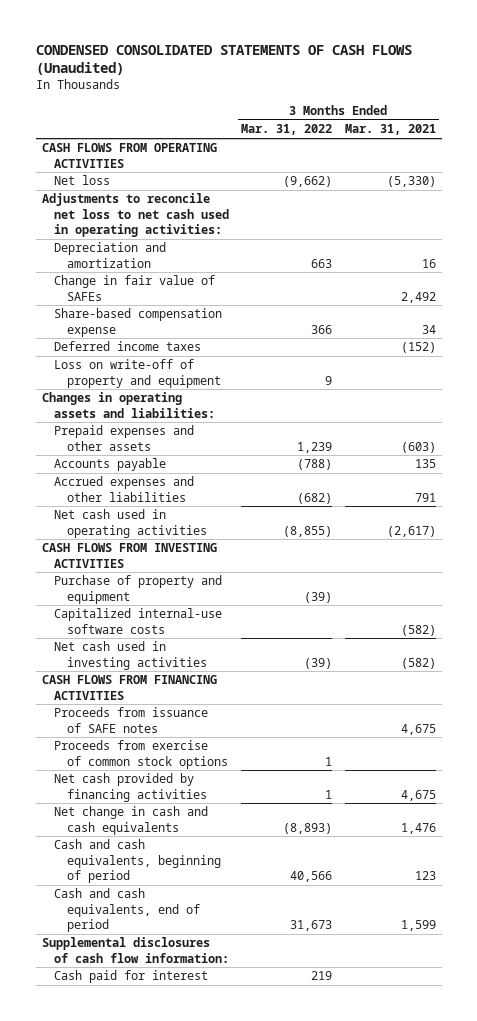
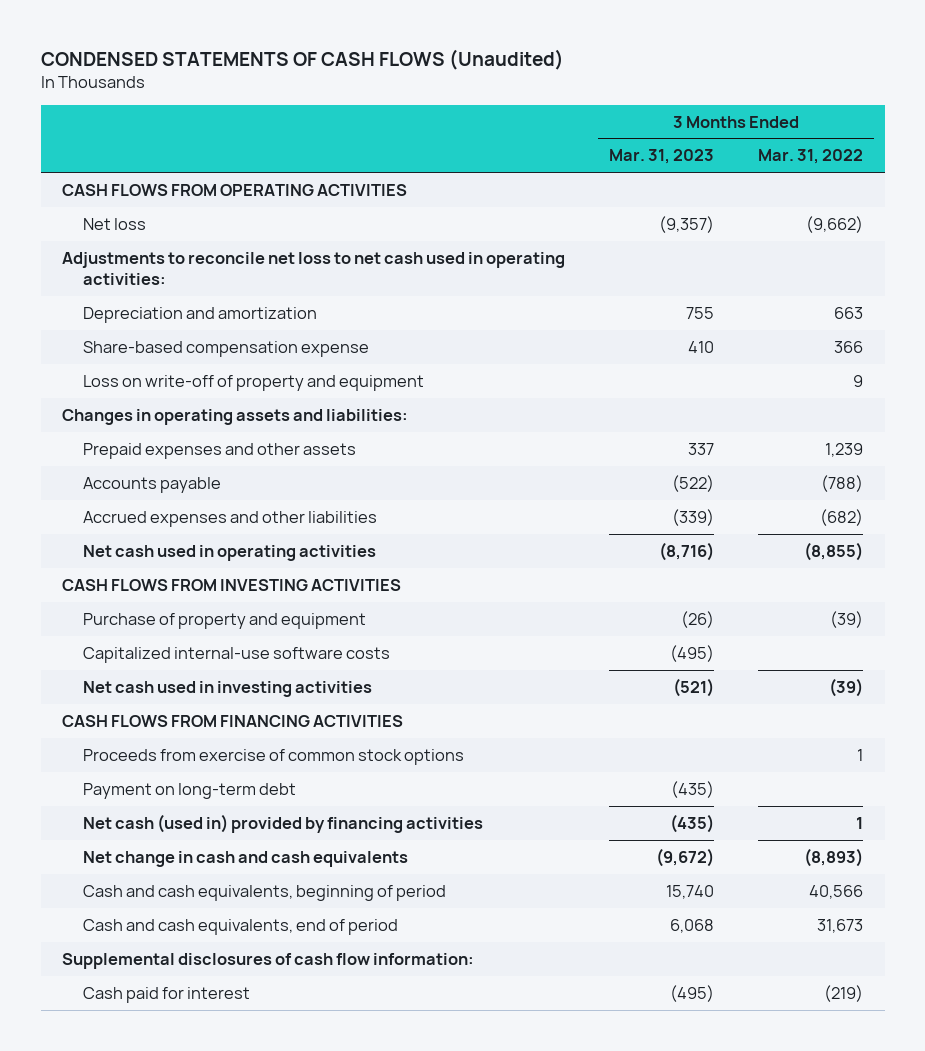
[35,44,412,76] CONDENSED CONSOLIDATED STATEMENTS OF CASH FLOWS (Unaudited) -> [40,49,564,71] CONDENSED STATEMENTS OF CASH FLOWS (Unaudited)
[344,124,436,136] Mar. 31, 2021 -> none
none -> [609,149,715,165] Mar. 31, 2023
[54,275,216,301] Change in fair value of SAFEs -> none
[54,341,202,352] Deferred income taxes -> none
[54,707,209,733] Proceeds from issuance of SAFE notes -> none
none -> [83,782,297,799] Payment on long-term debt
[54,773,207,802] Net cash provided by financing activities -> [83,813,484,833] Net cash (used in) provided by financing activities
[311,971,333,981] 219 -> [824,984,864,1002] (219)

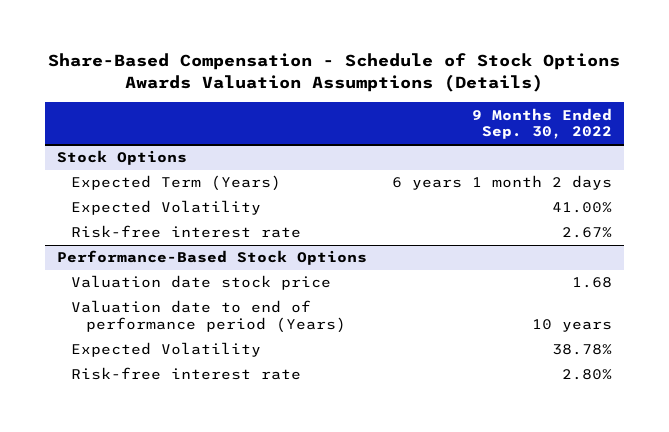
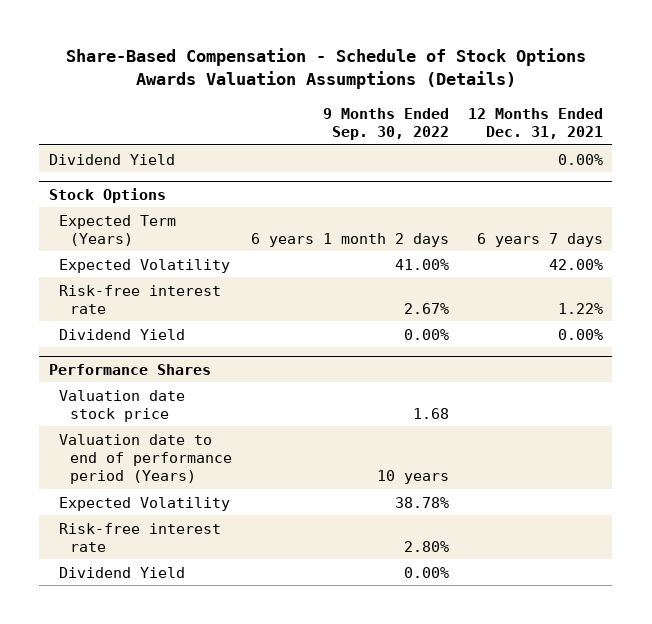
none -> [467,107,603,140] 12 Months Ended Dec. 31, 2021
none -> [48,153,175,165] Dividend Yield
none -> [59,328,186,340] Dividend Yield
[57,250,368,266] Performance-Based Stock Options -> [48,363,211,375] Performance Shares
none -> [59,566,186,578] Dividend Yield

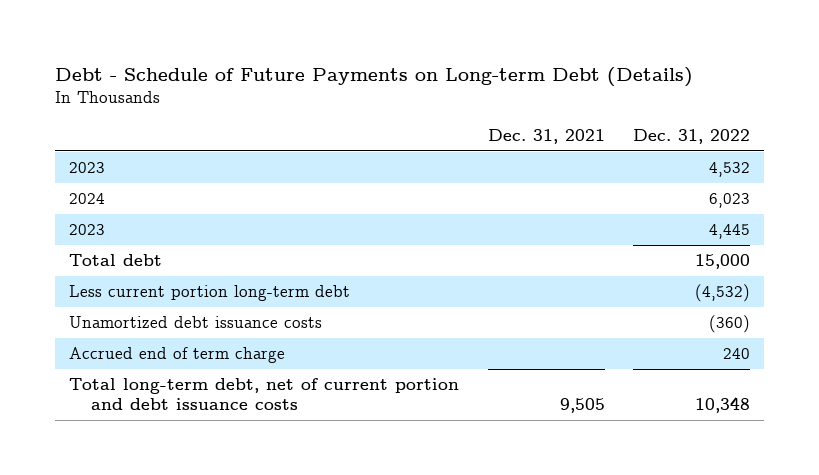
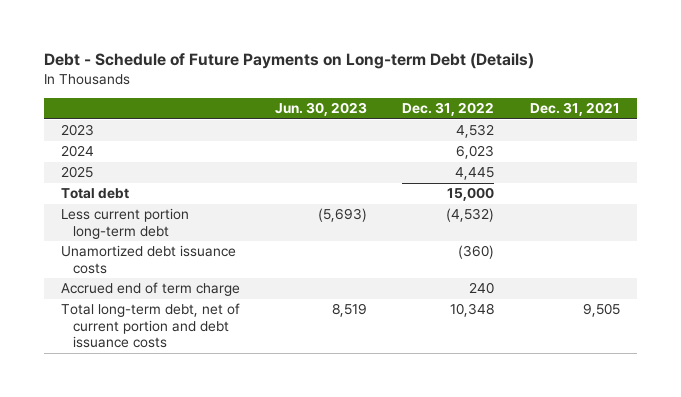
none -> [275,102,368,117] Jun. 30, 2023
[69,224,106,236] 2023 -> [61,166,94,179] 2025

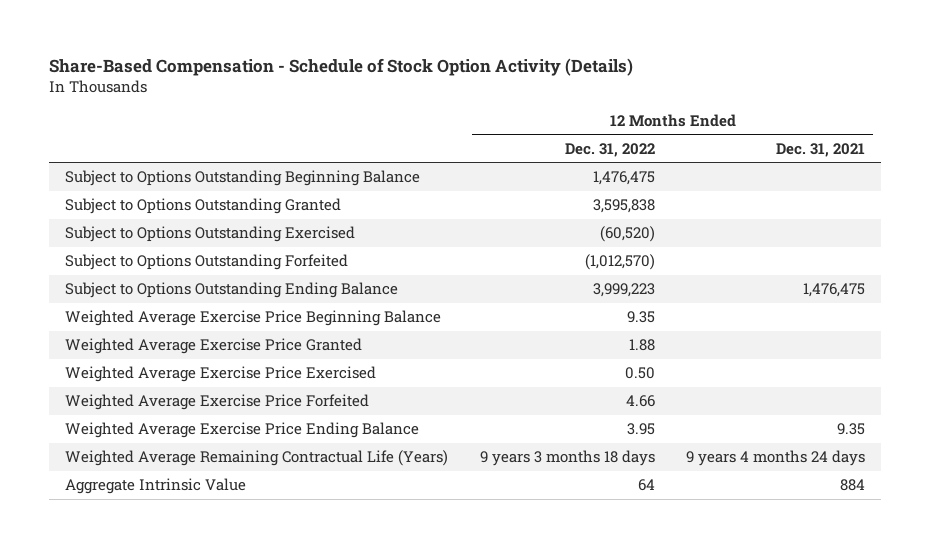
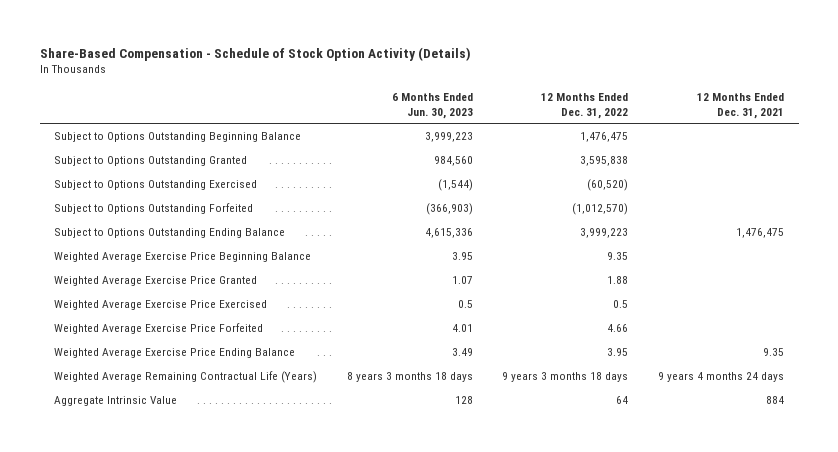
none -> [391,92,473,119] 6 Months Ended Jun. 30, 2023
[624,367,655,380] 0.50 -> [613,299,629,308] 0.5

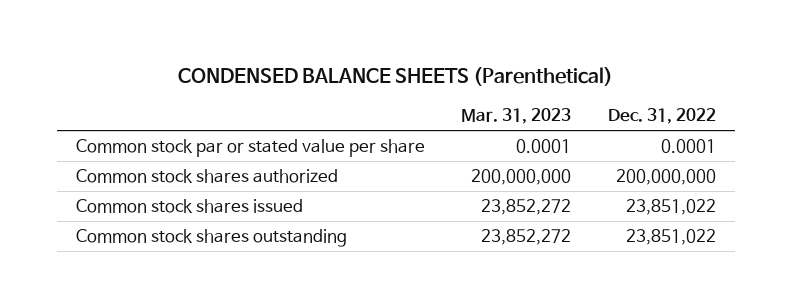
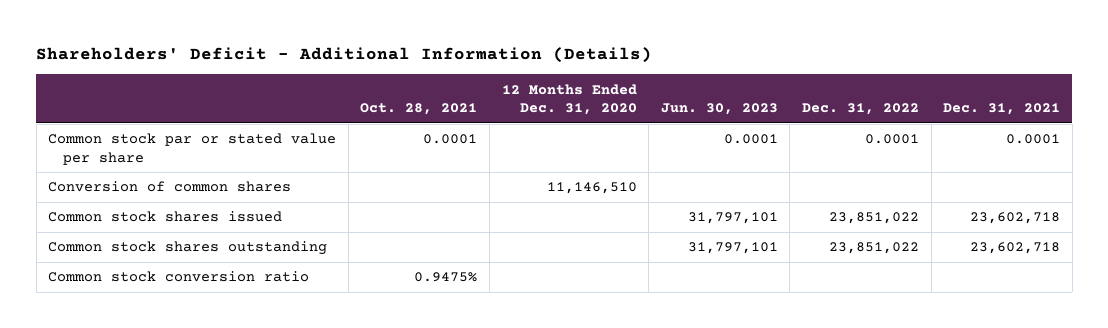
[177,67,613,87] CONDENSED BALANCE SHEETS (Parenthetical) -> [36,47,653,64] Shareholders' Deficit - Additional Information (Details)
[461,108,572,125] Mar. 31, 2023 -> none
none -> [360,103,478,116] Oct. 28, 2021
none -> [501,83,637,116] 12 Months Ended Dec. 31, 2020
none -> [660,103,778,116] Jun. 30, 2023
none -> [943,103,1061,116] Dec. 31, 2021
[75,168,338,183] Common stock shares authorized -> none
none -> [48,181,292,193] Conversion of common shares
none -> [48,271,310,283] Common stock conversion ratio

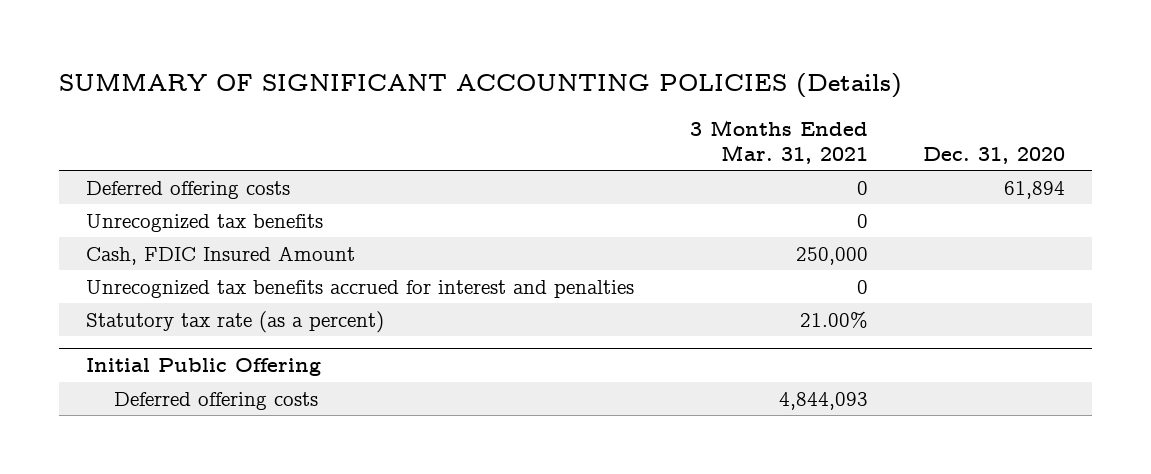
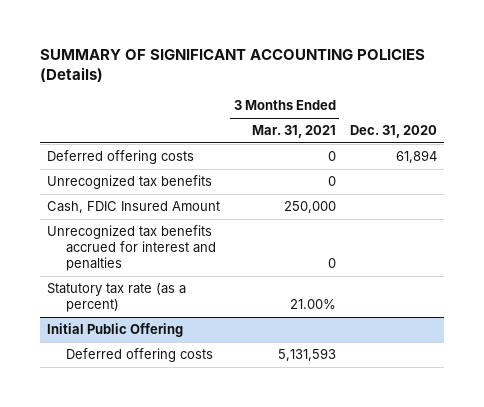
[778,391,868,410] 4,844,093 -> [277,348,336,362] 5,131,593

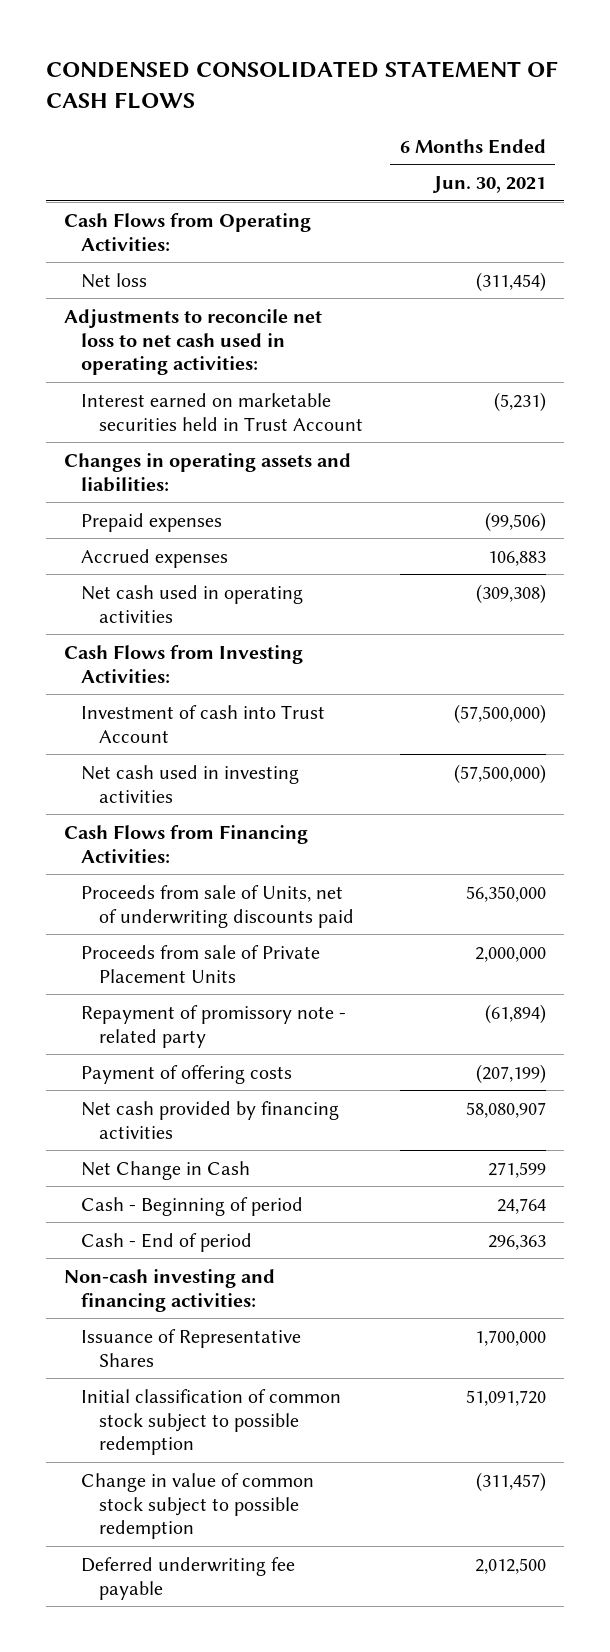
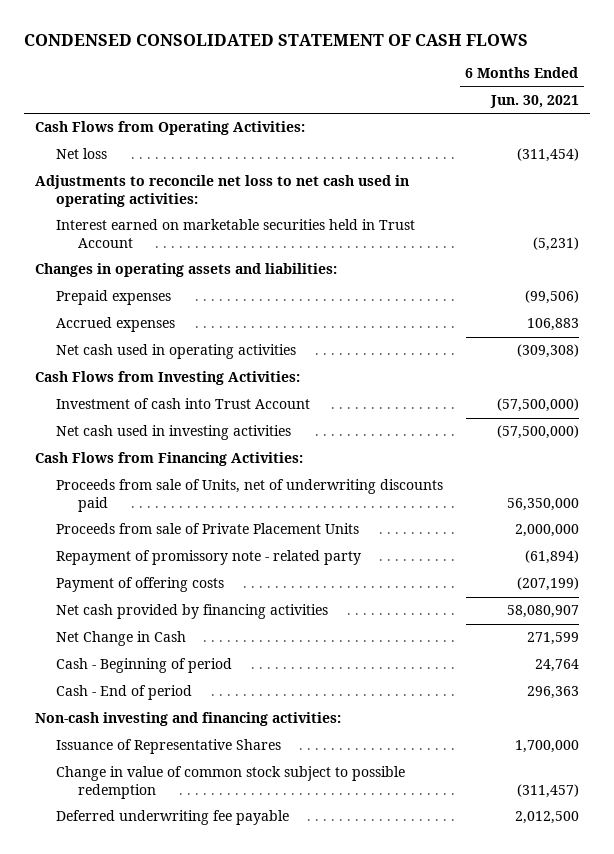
[81,1388,342,1456] Initial classification of common stock subject to possible redemption -> none

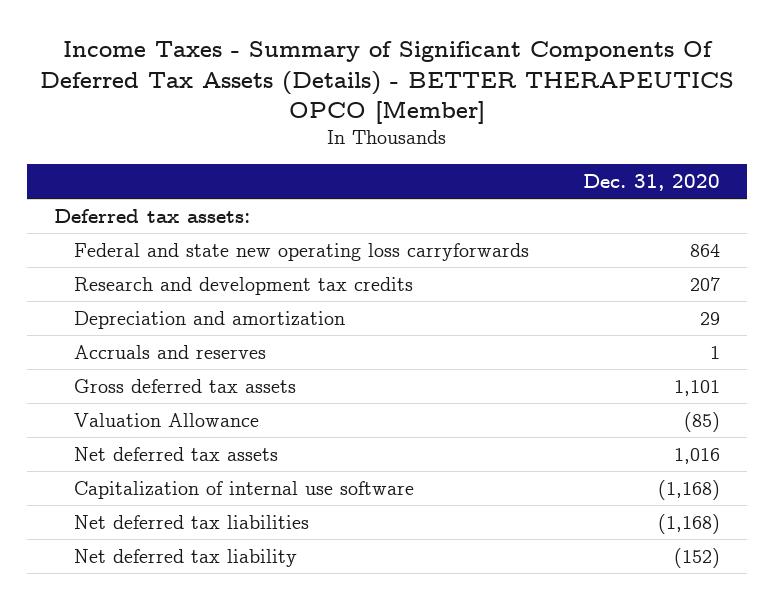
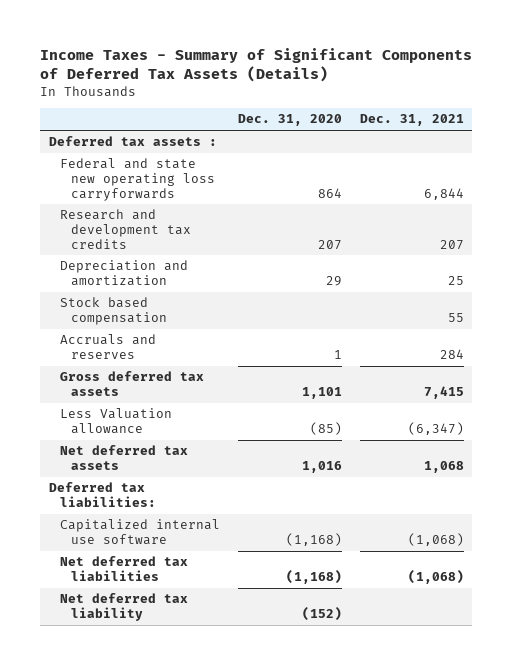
[39,41,734,125] Income Taxes - Summary of Significant Components Of Deferred Tax Assets (Details) - BETTER THERAPEUTICS OPCO [Member] -> [40,47,473,82] Income Taxes - Summary of Significant Components of Deferred Tax Assets (Details)
none -> [359,114,464,127] Dec. 31, 2021
[53,208,250,223] Deferred tax assets: -> [49,136,218,147] Deferred tax assets :
none -> [60,297,168,326] Stock based compensation
[74,412,260,427] Valuation Allowance -> [60,408,173,435] Less Valuation allowance
none -> [49,482,157,508] Deferred tax liabilities:
[74,480,415,499] Capitalization of internal use software -> [60,519,221,546] Capitalized internal use software

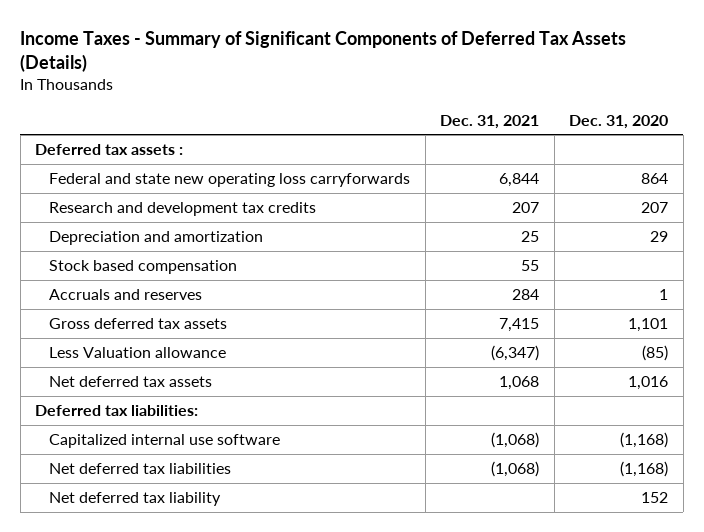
[301,607,342,622] (152) -> [641,492,669,504] 152

